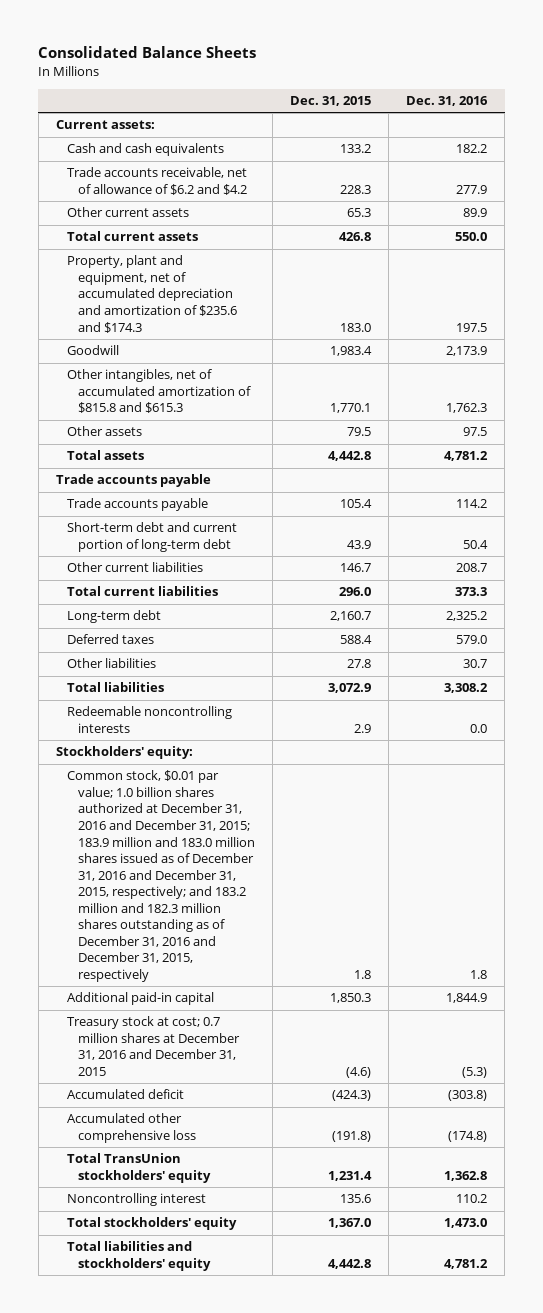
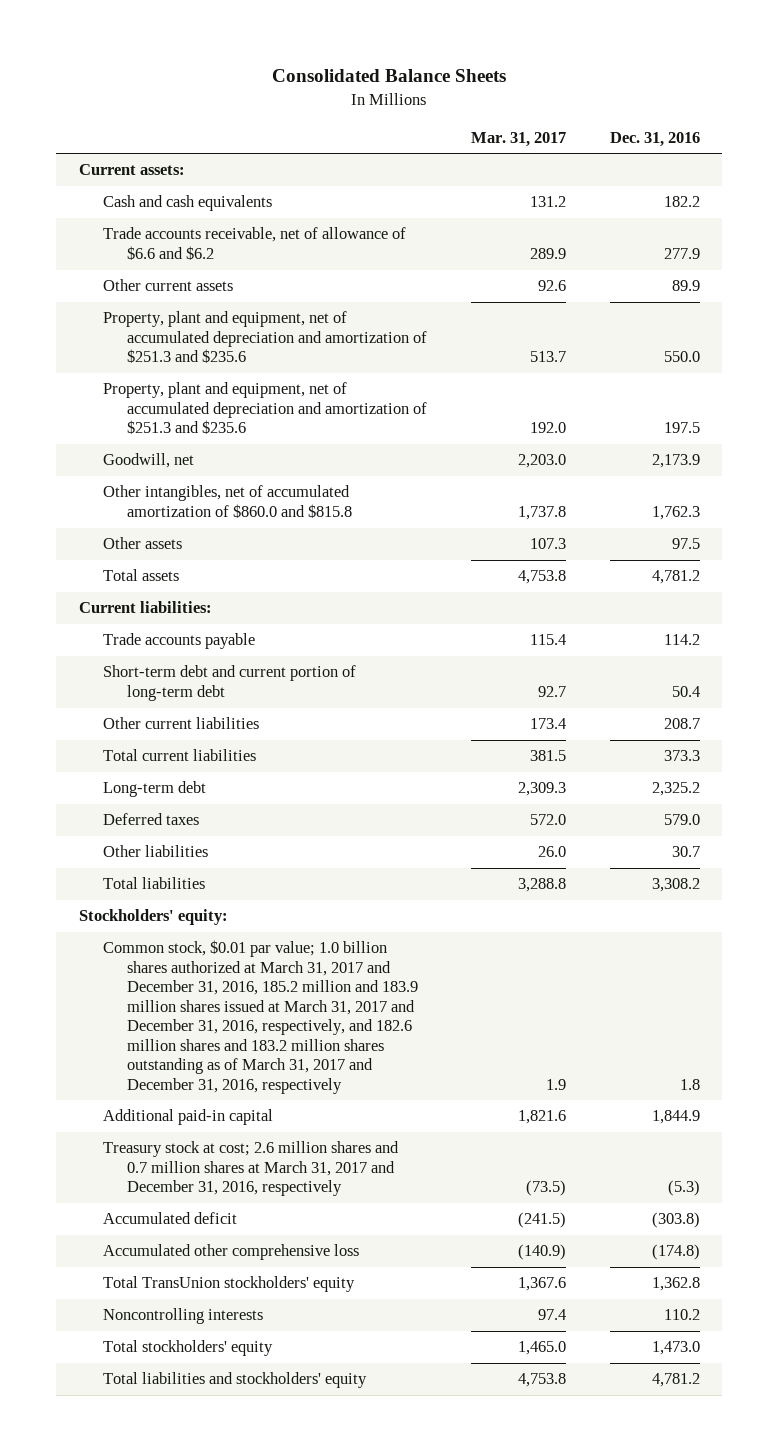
[290,96,372,107] Dec. 31, 2015 -> none
none -> [470,131,566,147] Mar. 31, 2017
[67,167,248,195] Trade accounts receivable, net of allowance of $6.2 and $4.2 -> [102,227,406,260] Trade accounts receivable, net of allowance of $6.6 and $6.2
[67,231,199,242] Total current assets -> [102,311,427,364] Property, plant and equipment, net of accumulated depreciation and amortization of $251.3 and $235.6
[67,255,238,333] Property, plant and equipment, net of accumulated depreciation and amortization of $235.6 and $174.3 -> [102,382,427,435] Property, plant and equipment, net of accumulated depreciation and amortization of $251.3 and $235.6
[67,345,120,356] Goodwill -> [102,453,194,469] Goodwill, net
[67,369,252,414] Other intangibles, net of accumulated amortization of $815.8 and $615.3 -> [102,485,352,518] Other intangibles, net of accumulated amortization of $860.0 and $815.8
[55,474,211,488] Trade accounts payable -> [78,601,212,614] Current liabilities:
[67,706,233,733] Redeemable noncontrolling interests -> none
[67,770,256,982] Common stock, $0.01 par value; 1.0 billion shares authorized at December 31, 2016 and December 31, 2015; 183.9 million and 183.0 million shares issued as of December 31, 2016 and December 31, 2015, respectively; and 183.2 million and 182.3 million shares outstanding as of December 31, 2016 and December 31, 2015, respectively -> [102,940,418,1094] Common stock, $0.01 par value; 1.0 billion shares authorized at March 31, 2017 and December 31, 2016, 185.2 million and 183.9 million shares issued at March 31, 2017 and December 31, 2016, respectively, and 182.6 million shares and 183.2 million shares outstanding as of March 31, 2017 and December 31, 2016, respectively
[67,1016,241,1077] Treasury stock at cost; 0.7 million shares at December 31, 2016 and December 31, 2015 -> [102,1141,399,1197] Treasury stock at cost; 2.6 million shares and 0.7 million shares at March 31, 2017 and December 31, 2016, respectively
[67,1193,207,1207] Noncontrolling interest -> [102,1308,263,1325] Noncontrolling interests

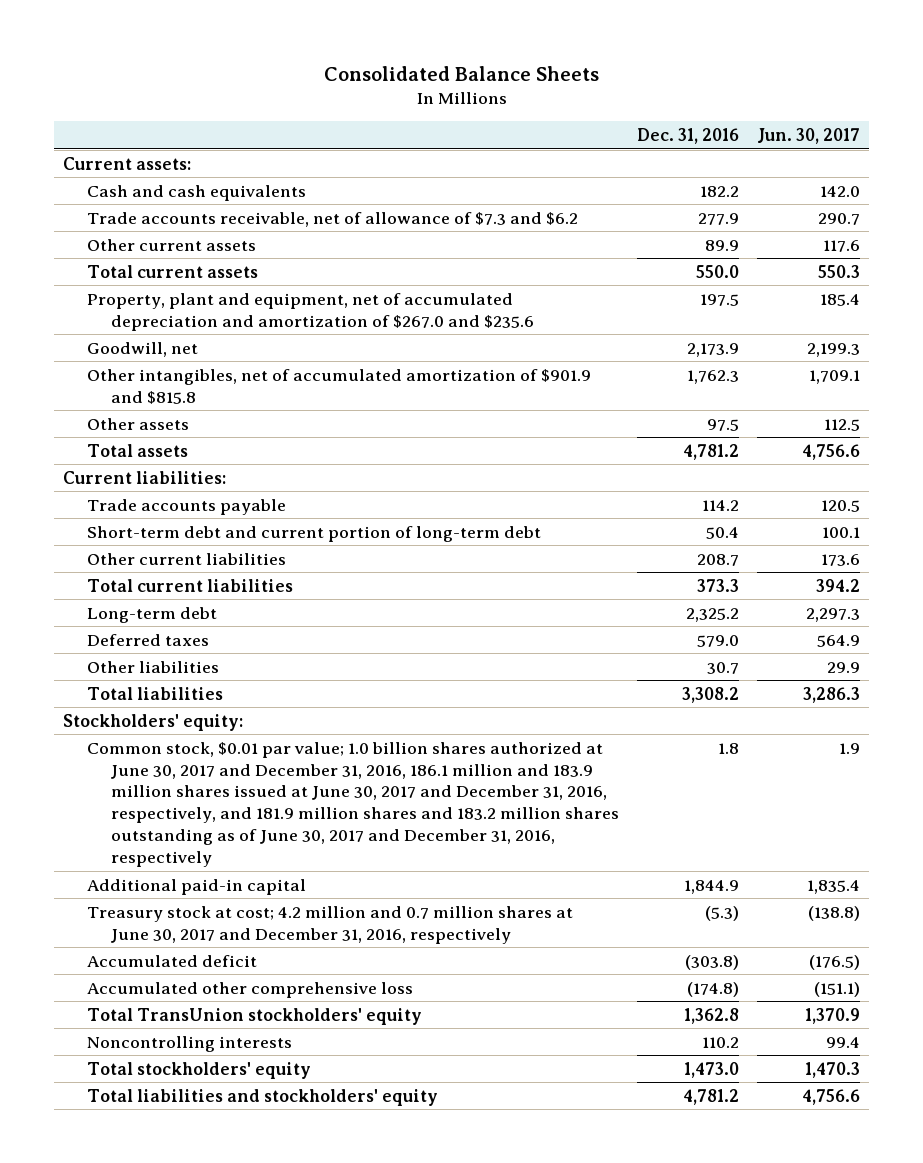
[470,131,566,147] Mar. 31, 2017 -> none
none -> [757,127,861,144] Jun. 30, 2017
[102,227,406,260] Trade accounts receivable, net of allowance of $6.6 and $6.2 -> [86,211,578,227] Trade accounts receivable, net of allowance of $7.3 and $6.2
[102,311,427,364] Property, plant and equipment, net of accumulated depreciation and amortization of $251.3 and $235.6 -> [86,264,258,278] Total current assets
[102,382,427,435] Property, plant and equipment, net of accumulated depreciation and amortization of $251.3 and $235.6 -> [86,292,534,331] Property, plant and equipment, net of accumulated depreciation and amortization of $267.0 and $235.6
[102,485,352,518] Other intangibles, net of accumulated amortization of $860.0 and $815.8 -> [86,368,591,404] Other intangibles, net of accumulated amortization of $901.9 and $815.8
[102,940,418,1094] Common stock, $0.01 par value; 1.0 billion shares authorized at March 31, 2017 and December 31, 2016, 185.2 million and 183.9 million shares issued at March 31, 2017 and December 31, 2016, respectively, and 182.6 million shares and 183.2 million shares outstanding as of March 31, 2017 and December 31, 2016, respectively -> [86,741,619,867] Common stock, $0.01 par value; 1.0 billion shares authorized at June 30, 2017 and December 31, 2016, 186.1 million and 183.9 million shares issued at June 30, 2017 and December 31, 2016, respectively, and 181.9 million shares and 183.2 million shares outstanding as of June 30, 2017 and December 31, 2016, respectively
[102,1141,399,1197] Treasury stock at cost; 2.6 million shares and 0.7 million shares at March 31, 2017 and December 31, 2016, respectively -> [86,905,573,944] Treasury stock at cost; 4.2 million and 0.7 million shares at June 30, 2017 and December 31, 2016, respectively

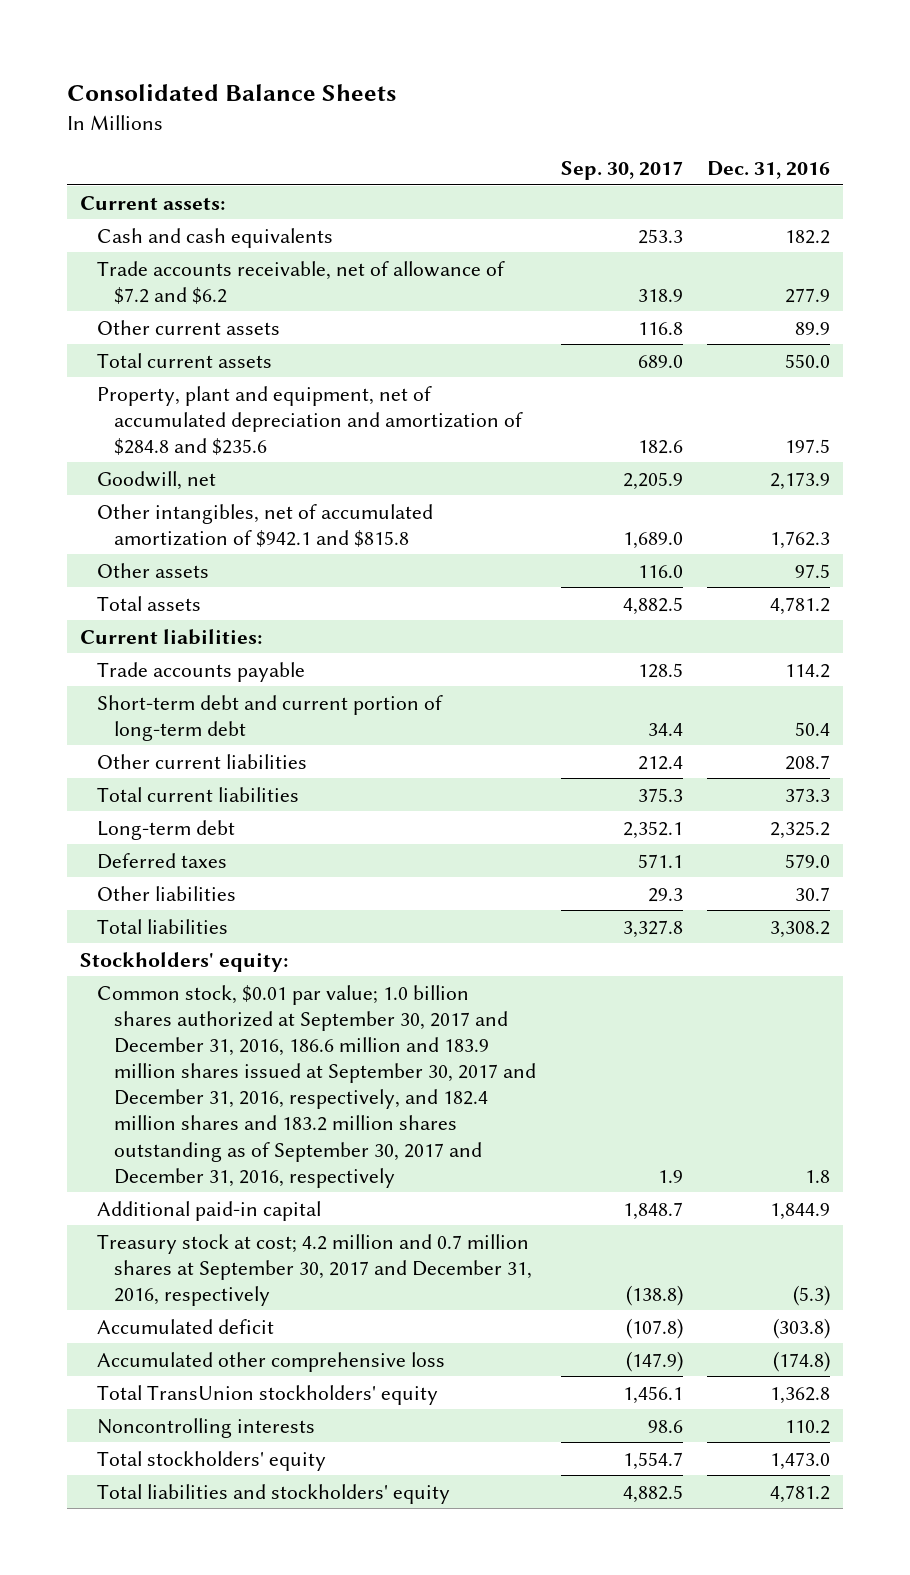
[757,127,861,144] Jun. 30, 2017 -> none
none -> [560,161,683,181] Sep. 30, 2017
[86,211,578,227] Trade accounts receivable, net of allowance of $7.3 and $6.2 -> [97,260,506,304] Trade accounts receivable, net of allowance of $7.2 and $6.2
[86,292,534,331] Property, plant and equipment, net of accumulated depreciation and amortization of $267.0 and $235.6 -> [97,385,524,455] Property, plant and equipment, net of accumulated depreciation and amortization of $284.8 and $235.6
[86,368,591,404] Other intangibles, net of accumulated amortization of $901.9 and $815.8 -> [97,503,434,547] Other intangibles, net of accumulated amortization of $942.1 and $815.8
[86,741,619,867] Common stock, $0.01 par value; 1.0 billion shares authorized at June 30, 2017 and December 31, 2016, 186.1 million and 183.9 million shares issued at June 30, 2017 and December 31, 2016, respectively, and 181.9 million shares and 183.2 million shares outstanding as of June 30, 2017 and December 31, 2016, respectively -> [97,984,537,1188] Common stock, $0.01 par value; 1.0 billion shares authorized at September 30, 2017 and December 31, 2016, 186.6 million and 183.9 million shares issued at September 30, 2017 and December 31, 2016, respectively, and 182.4 million shares and 183.2 million shares outstanding as of September 30, 2017 and December 31, 2016, respectively
[86,905,573,944] Treasury stock at cost; 4.2 million and 0.7 million shares at June 30, 2017 and December 31, 2016, respectively -> [97,1233,533,1306] Treasury stock at cost; 4.2 million and 0.7 million shares at September 30, 2017 and December 31, 2016, respectively

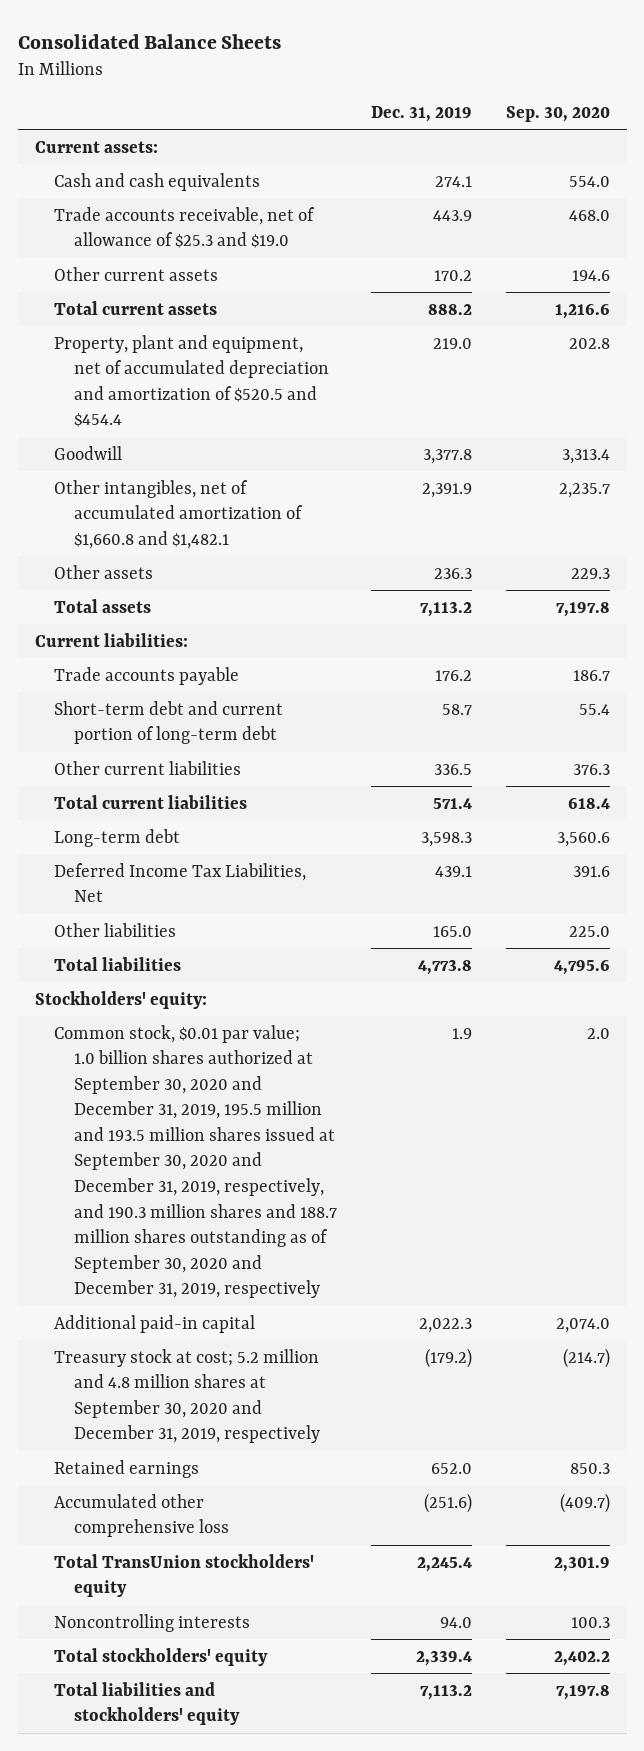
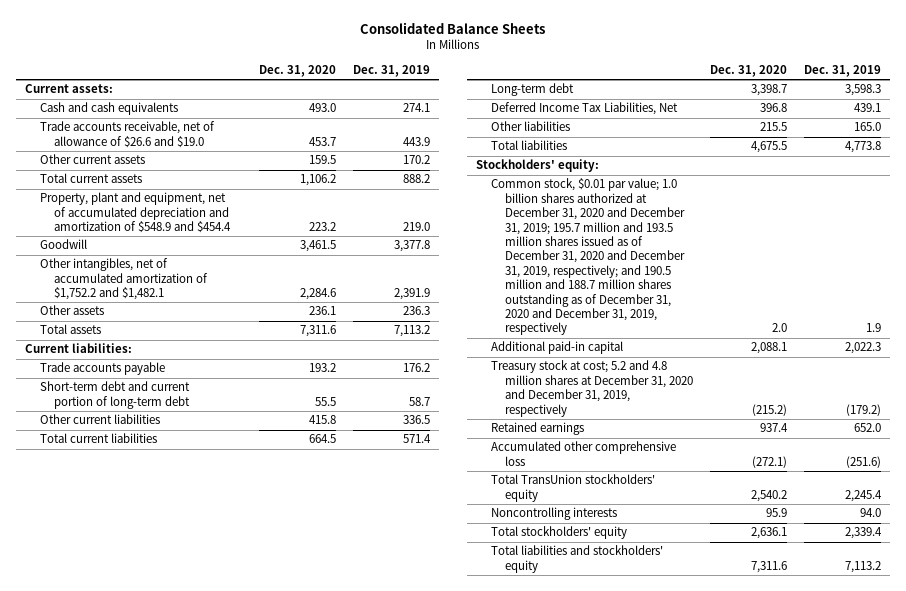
[505,105,610,122] Sep. 30, 2020 -> none
none -> [259,65,337,78] Dec. 31, 2020
[54,206,316,249] Trade accounts receivable, net of allowance of $25.3 and $19.0 -> [39,121,215,148] Trade accounts receivable, net of allowance of $26.6 and $19.0
[54,334,330,428] Property, plant and equipment, net of accumulated depreciation and amortization of $520.5 and $454.4 -> [39,192,232,234] Property, plant and equipment, net of accumulated depreciation and amortization of $548.9 and $454.4
[54,479,304,549] Other intangibles, net of accumulated amortization of $1,660.8 and $1,482.1 -> [39,258,209,301] Other intangibles, net of accumulated amortization of $1,752.2 and $1,482.1
[54,1024,338,1299] Common stock, $0.01 par value; 1.0 billion shares authorized at September 30, 2020 and December 31, 2019, 195.5 million and 193.5 million shares issued at September 30, 2020 and December 31, 2019, respectively, and 190.3 million shares and 188.7 million shares outstanding as of September 30, 2020 and December 31, 2019, respectively -> [490,178,686,336] Common stock, $0.01 par value; 1.0 billion shares authorized at December 31, 2020 and December 31, 2019; 195.7 million and 193.5 million shares issued as of December 31, 2020 and December 31, 2019, respectively; and 190.5 million and 188.7 million shares outstanding as of December 31, 2020 and December 31, 2019, respectively
[54,1348,321,1444] Treasury stock at cost; 5.2 million and 4.8 million shares at September 30, 2020 and December 31, 2019, respectively -> [490,360,694,417] Treasury stock at cost; 5.2 and 4.8 million shares at December 31, 2020 and December 31, 2019, respectively

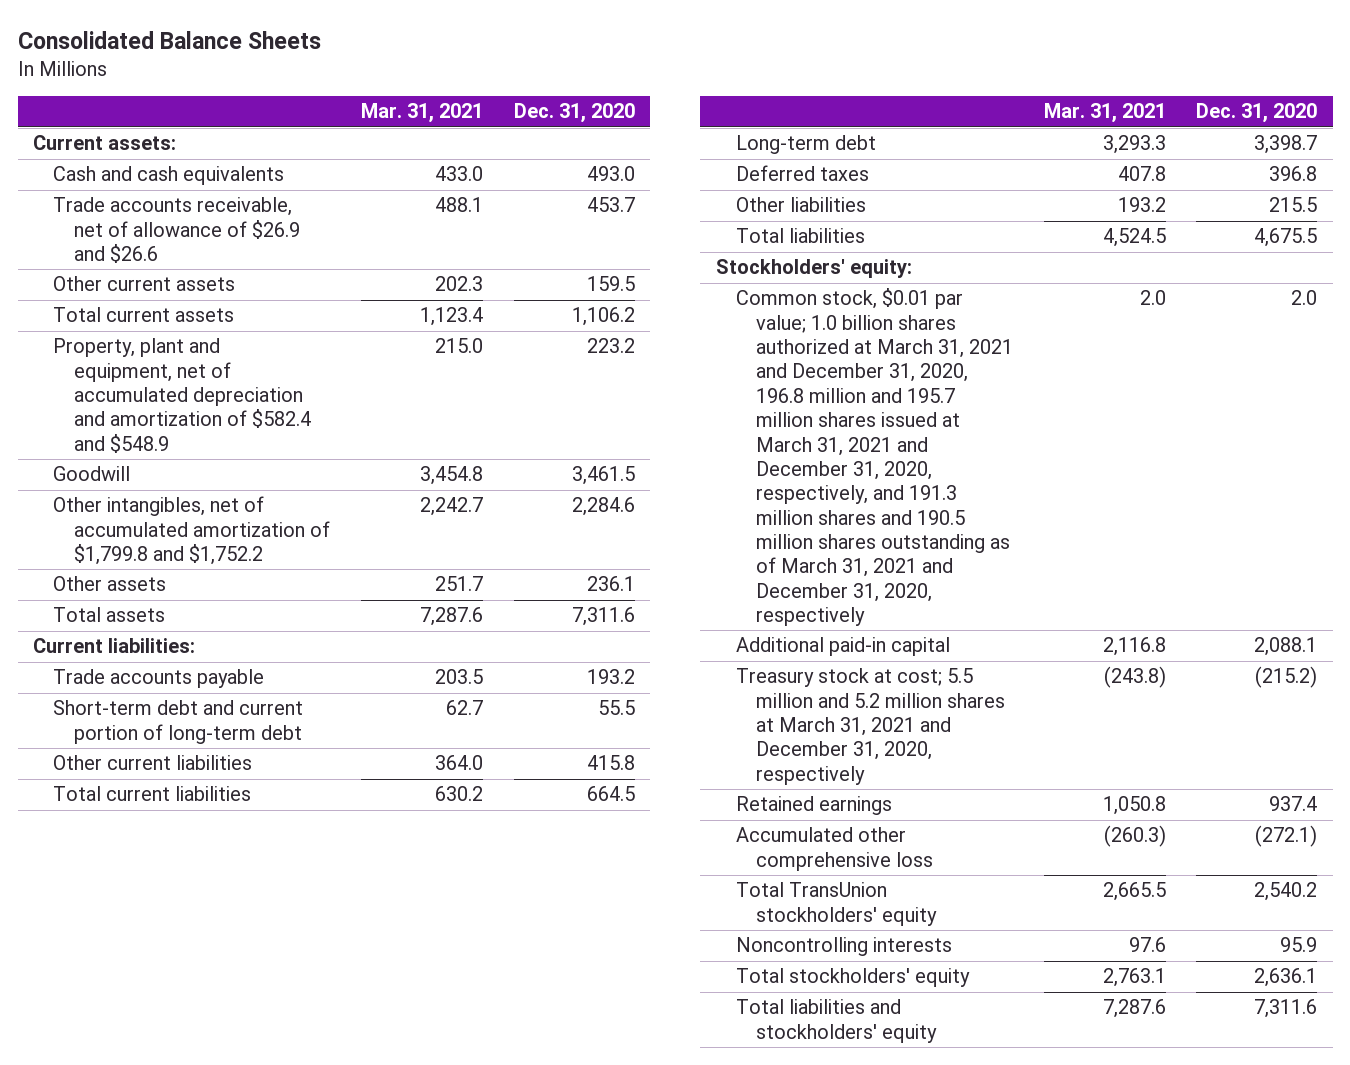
[353,65,431,78] Dec. 31, 2019 -> none
none -> [361,103,484,124] Mar. 31, 2021
[39,121,215,148] Trade accounts receivable, net of allowance of $26.6 and $19.0 -> [53,197,300,264] Trade accounts receivable, net of allowance of $26.9 and $26.6
[39,192,232,234] Property, plant and equipment, net of accumulated depreciation and amortization of $548.9 and $454.4 -> [53,338,311,453] Property, plant and equipment, net of accumulated depreciation and amortization of $582.4 and $548.9
[39,258,209,301] Other intangibles, net of accumulated amortization of $1,752.2 and $1,482.1 -> [53,496,330,566] Other intangibles, net of accumulated amortization of $1,799.8 and $1,752.2
[490,102,678,116] Deferred Income Tax Liabilities, Net -> [735,165,869,182] Deferred taxes
[490,178,686,336] Common stock, $0.01 par value; 1.0 billion shares authorized at December 31, 2020 and December 31, 2019; 195.7 million and 193.5 million shares issued as of December 31, 2020 and December 31, 2019, respectively; and 190.5 million and 188.7 million shares outstanding as of December 31, 2020 and December 31, 2019, respectively -> [735,288,1013,626] Common stock, $0.01 par value; 1.0 billion shares authorized at March 31, 2021 and December 31, 2020, 196.8 million and 195.7 million shares issued at March 31, 2021 and December 31, 2020, respectively, and 191.3 million shares and 190.5 million shares outstanding as of March 31, 2021 and December 31, 2020, respectively
[490,360,694,417] Treasury stock at cost; 5.2 and 4.8 million shares at December 31, 2020 and December 31, 2019, respectively -> [735,668,1005,785] Treasury stock at cost; 5.5 million and 5.2 million shares at March 31, 2021 and December 31, 2020, respectively

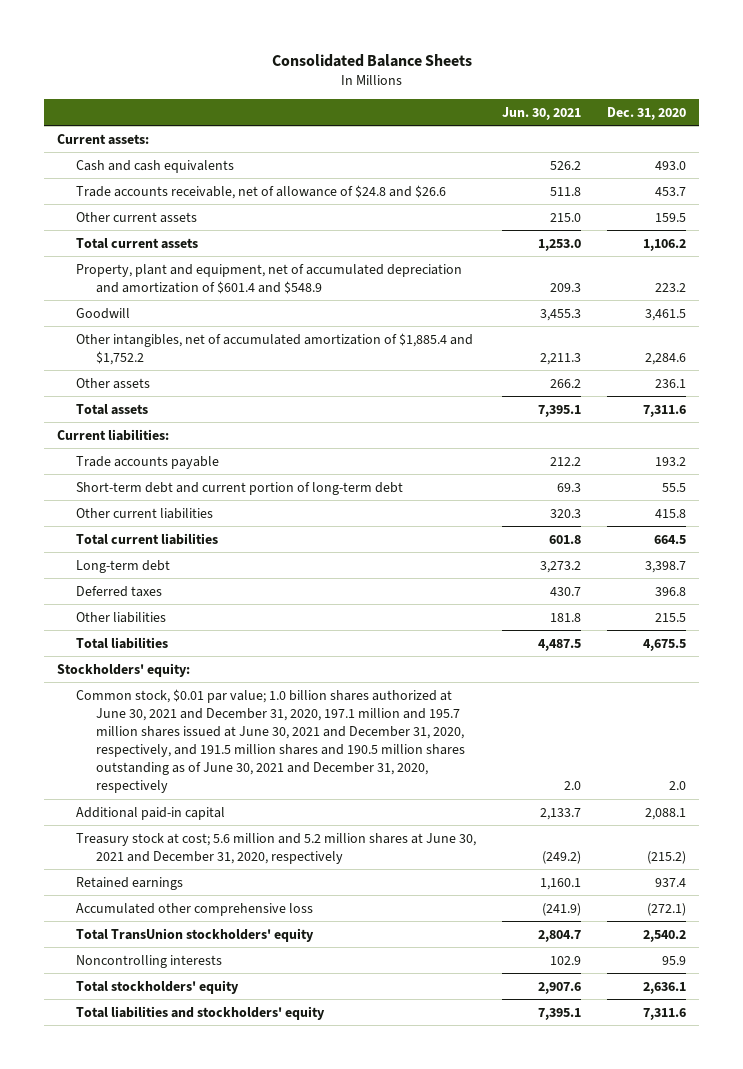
[361,103,484,124] Mar. 31, 2021 -> none
none -> [502,106,582,120] Jun. 30, 2021
[53,197,300,264] Trade accounts receivable, net of allowance of $26.9 and $26.6 -> [76,184,447,199] Trade accounts receivable, net of allowance of $24.8 and $26.6
[53,338,311,453] Property, plant and equipment, net of accumulated depreciation and amortization of $582.4 and $548.9 -> [76,263,463,294] Property, plant and equipment, net of accumulated depreciation and amortization of $601.4 and $548.9
[53,496,330,566] Other intangibles, net of accumulated amortization of $1,799.8 and $1,752.2 -> [76,332,474,365] Other intangibles, net of accumulated amortization of $1,885.4 and $1,752.2
[735,288,1013,626] Common stock, $0.01 par value; 1.0 billion shares authorized at March 31, 2021 and December 31, 2020, 196.8 million and 195.7 million shares issued at March 31, 2021 and December 31, 2020, respectively, and 191.3 million shares and 190.5 million shares outstanding as of March 31, 2021 and December 31, 2020, respectively -> [76,688,465,794] Common stock, $0.01 par value; 1.0 billion shares authorized at June 30, 2021 and December 31, 2020, 197.1 million and 195.7 million shares issued at June 30, 2021 and December 31, 2020, respectively, and 191.5 million shares and 190.5 million shares outstanding as of June 30, 2021 and December 31, 2020, respectively
[735,668,1005,785] Treasury stock at cost; 5.5 million and 5.2 million shares at March 31, 2021 and December 31, 2020, respectively -> [76,832,477,864] Treasury stock at cost; 5.6 million and 5.2 million shares at June 30, 2021 and December 31, 2020, respectively

